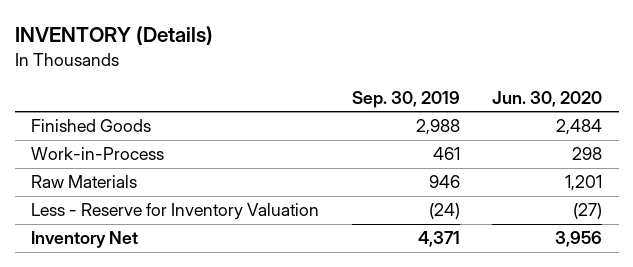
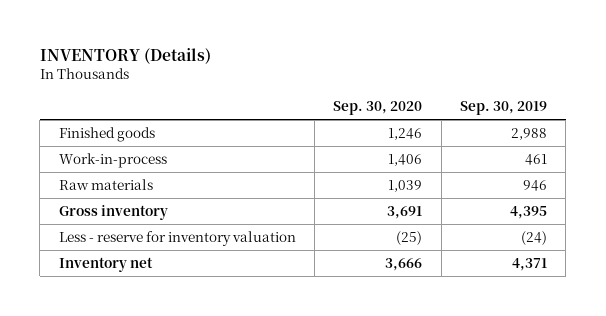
[492,90,603,107] Jun. 30, 2020 -> none
none -> [333,101,423,116] Sep. 30, 2020
[30,119,151,133] Finished Goods -> [58,127,155,143] Finished goods
[30,147,164,161] Work-in-Process -> [58,153,167,169] Work-in-process
[30,175,137,189] Raw Materials -> [58,179,153,191] Raw materials
none -> [58,205,168,221] Gross inventory
[30,203,319,221] Less - Reserve for Inventory Valuation -> [58,231,296,247] Less - reserve for inventory valuation
[30,231,138,249] Inventory Net -> [58,257,153,273] Inventory net

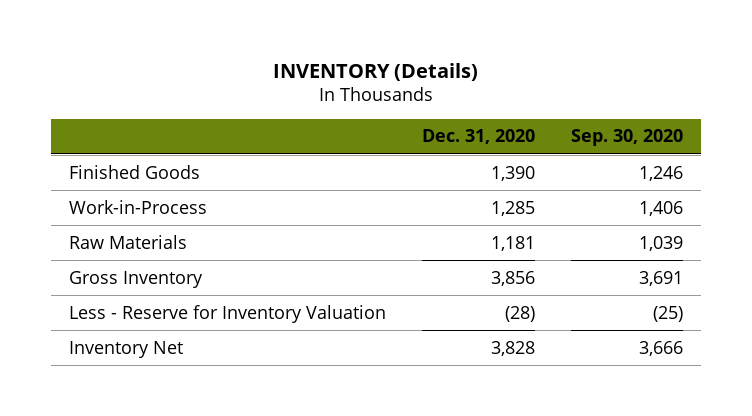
[459,101,547,116] Sep. 30, 2019 -> none
none -> [422,129,536,145] Dec. 31, 2020
[58,127,155,143] Finished goods -> [69,164,201,179] Finished Goods
[58,153,167,169] Work-in-process -> [69,199,208,214] Work-in-Process
[58,179,153,191] Raw materials -> [69,234,188,249] Raw Materials
[58,205,168,221] Gross inventory -> [69,270,204,288] Gross Inventory
[58,231,296,247] Less - reserve for inventory valuation -> [69,304,387,323] Less - Reserve for Inventory Valuation
[58,257,153,273] Inventory net -> [69,340,184,358] Inventory Net

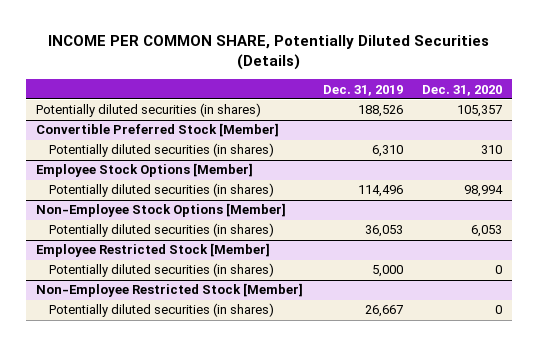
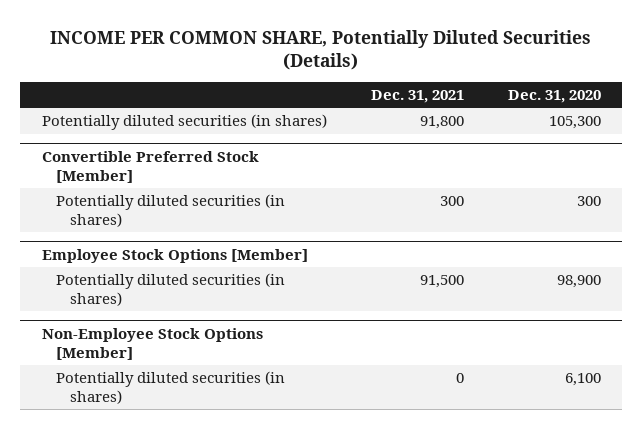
[322,84,403,96] Dec. 31, 2019 -> none
none -> [370,90,464,104] Dec. 31, 2021
[457,105,503,118] 105,357 -> [548,116,601,130] 105,300
[481,145,503,155] 310 -> [576,196,601,207] 300
[464,185,504,198] 98,994 -> [556,275,601,289] 98,900
[36,243,271,258] Employee Restricted Stock [Member] -> none
[49,263,275,278] Potentially diluted securities (in shares) -> none
[36,283,304,298] Non-Employee Restricted Stock [Member] -> none
[49,303,275,318] Potentially diluted securities (in shares) -> none
[471,225,503,238] 6,053 -> [564,373,601,387] 6,100

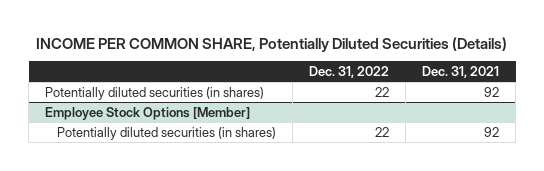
[507,90,601,104] Dec. 31, 2020 -> none
none -> [309,66,390,79] Dec. 31, 2022
[42,150,260,183] Convertible Preferred Stock [Member] -> none
[56,194,286,228] Potentially diluted securities (in shares) -> none
[419,116,464,130] 91,800 -> [484,86,500,97] 92
[42,327,264,360] Non-Employee Stock Options [Member] -> none
[56,371,286,405] Potentially diluted securities (in shares) -> none
[419,275,464,289] 91,500 -> [484,126,500,137] 92

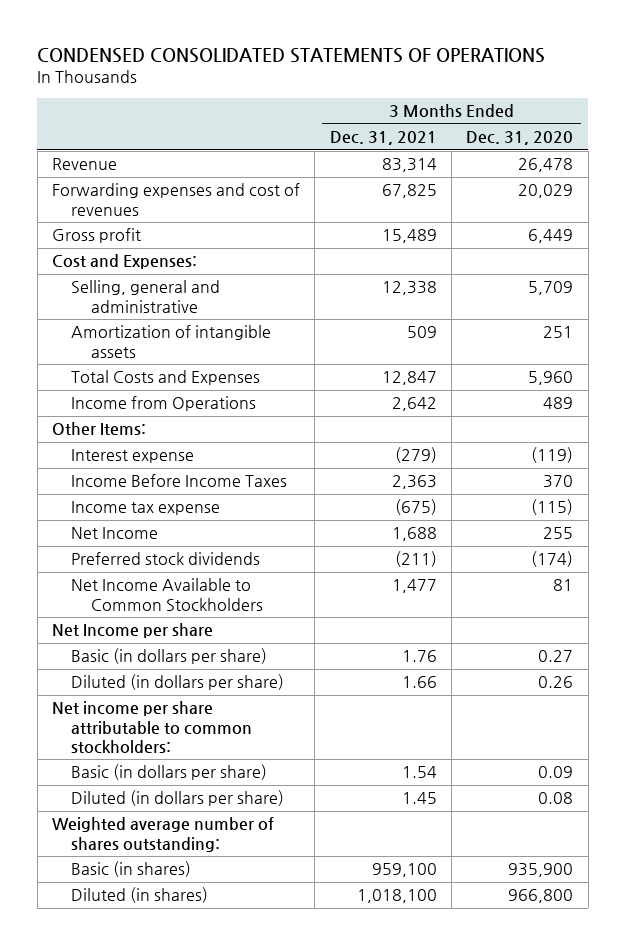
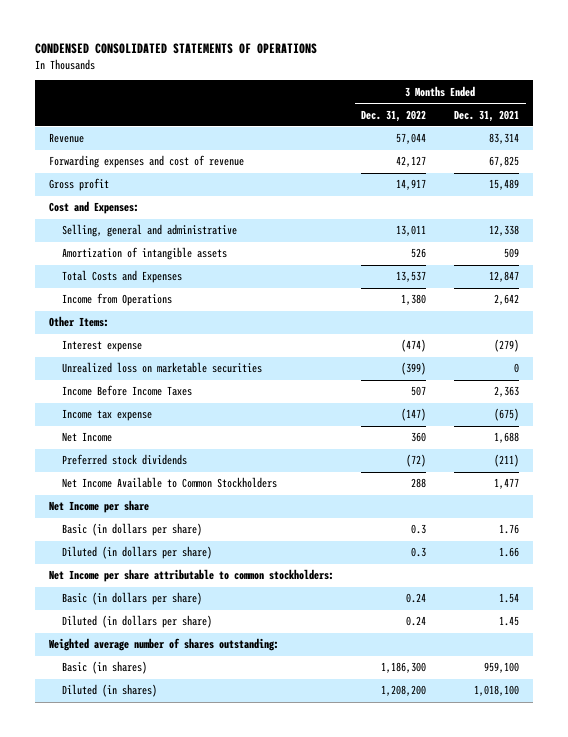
[466,131,574,146] Dec. 31, 2020 -> none
none -> [361,109,427,122] Dec. 31, 2022
[51,183,300,216] Forwarding expenses and cost of revenues -> [48,155,244,169] Forwarding expenses and cost of revenue
none -> [61,362,262,374] Unrealized loss on marketable securities
[51,701,253,754] Net income per share attributable to common stockholders: -> [48,569,334,583] Net Income per share attributable to common stockholders:

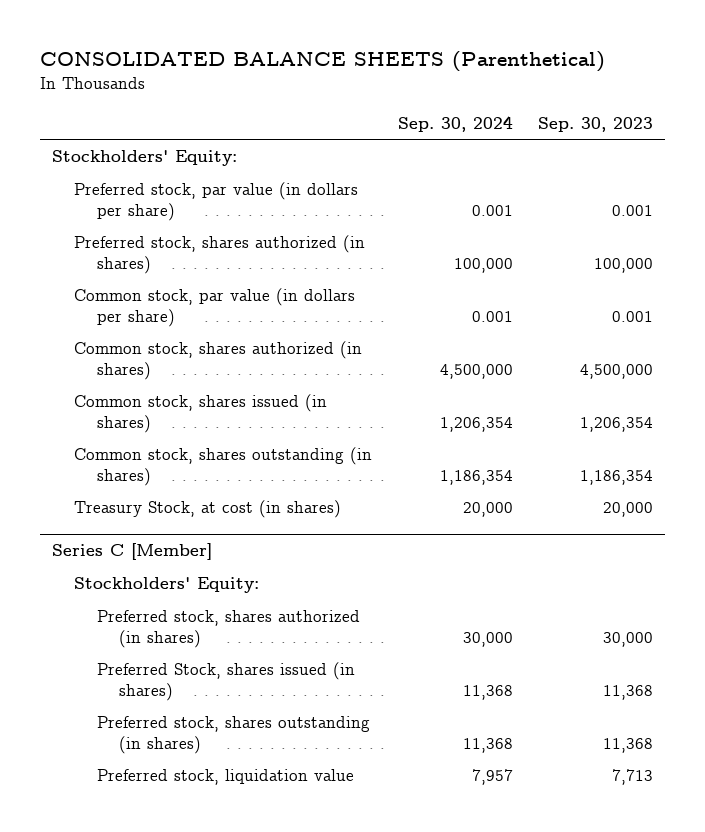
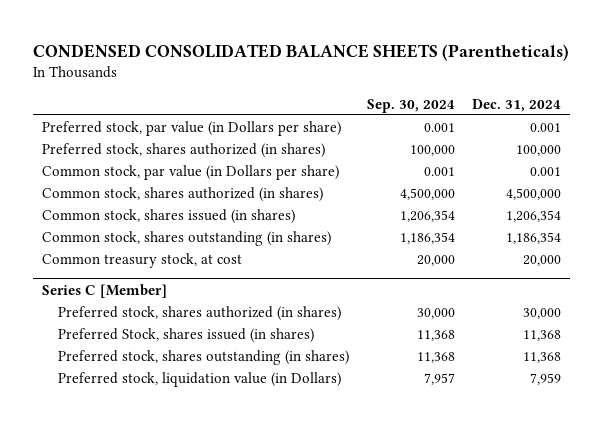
[39,51,605,73] CONSOLIDATED BALANCE SHEETS (Parenthetical) -> [33,43,570,61] CONDENSED CONSOLIDATED BALANCE SHEETS (Parentheticals)
[537,116,653,132] Sep. 30, 2023 -> none
none -> [472,98,562,112] Dec. 31, 2024
[52,150,238,167] Stockholders' Equity: -> none
[74,182,359,221] Preferred stock, par value (in dollars per share) -> [42,121,342,137] Preferred stock, par value (in Dollars per share)
[74,288,356,327] Common stock, par value (in dollars per share) -> [42,165,340,181] Common stock, par value (in Dollars per share)
[74,500,342,519] Treasury Stock, at cost (in shares) -> [42,253,243,269] Common treasury stock, at cost
[74,577,260,594] Stockholders' Equity: -> none
[96,769,354,786] Preferred stock, liquidation value -> [58,372,342,388] Preferred stock, liquidation value (in Dollars)

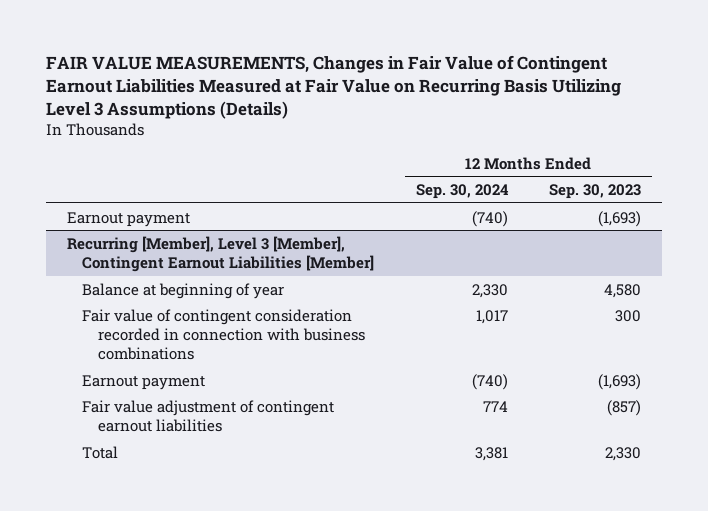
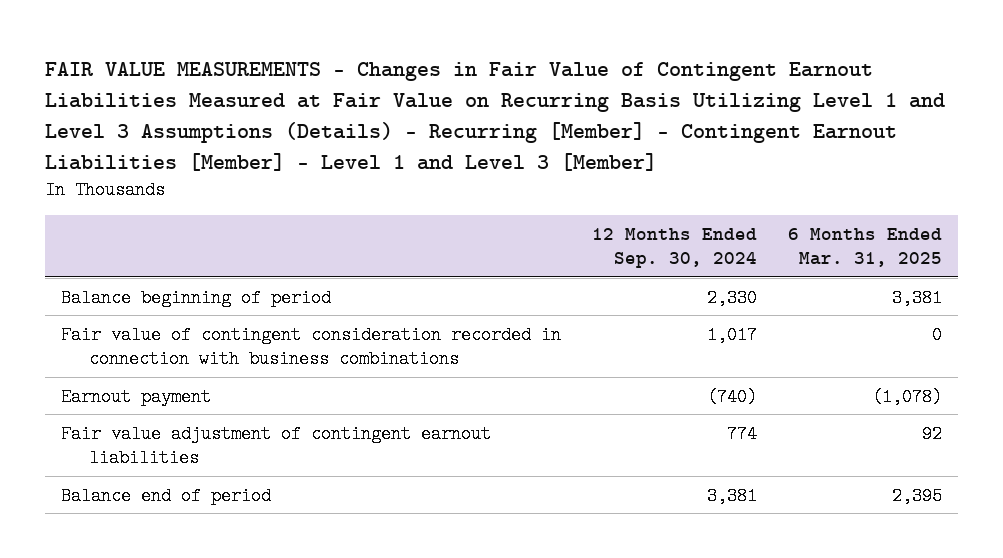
[46,55,622,120] FAIR VALUE MEASUREMENTS, Changes in Fair Value of Contingent Earnout Liabilities Measured at Fair Value on Recurring Basis Utilizing Level 3 Assumptions (Details) -> [45,62,946,171] FAIR VALUE MEASUREMENTS - Changes in Fair Value of Contingent Earnout Liabilities Measured at Fair Value on Recurring Basis Utilizing Level 1 and Level 3 Assumptions (Details) - Recurring [Member] - Contingent Earnout Liabilities [Member] - Level 1 and Level 3 [Member]
[549,183,642,199] Sep. 30, 2023 -> none
none -> [788,227,943,268] 6 Months Ended Mar. 31, 2025
[66,211,190,227] Earnout payment -> none
[66,235,375,272] Recurring [Member], Level 3 [Member], Contingent Earnout Liabilities [Member] -> none
[82,282,285,299] Balance at beginning of year -> [60,288,331,307] Balance beginning of period
[82,445,119,459] Total -> [60,486,271,505] Balance end of period

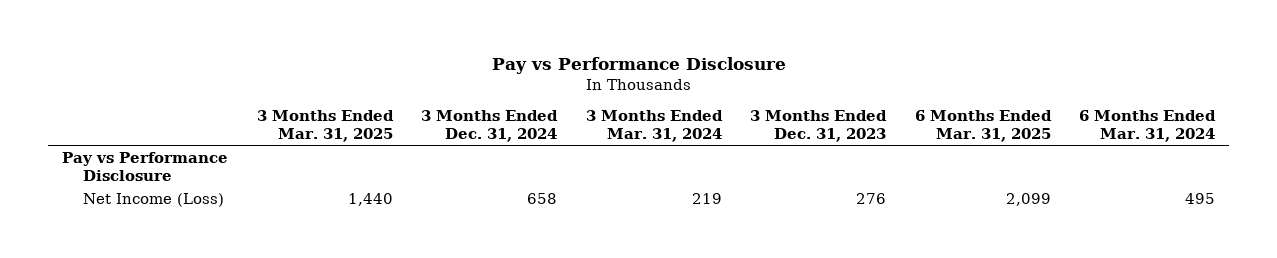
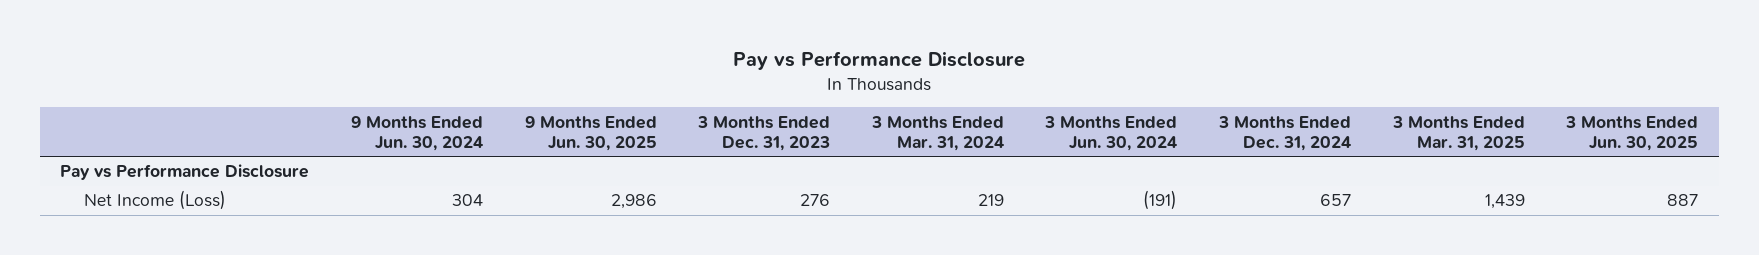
[914,109,1052,142] 6 Months Ended Mar. 31, 2025 -> none
[1079,109,1217,142] 6 Months Ended Mar. 31, 2024 -> none
none -> [350,115,483,151] 9 Months Ended Jun. 30, 2024
none -> [524,115,657,151] 9 Months Ended Jun. 30, 2025
none -> [1044,115,1178,151] 3 Months Ended Jun. 30, 2024
none -> [1565,115,1699,151] 3 Months Ended Jun. 30, 2025
[347,192,393,206] 1,440 -> [1484,194,1525,210] 1,439
[527,192,558,204] 658 -> [1319,194,1351,207] 657

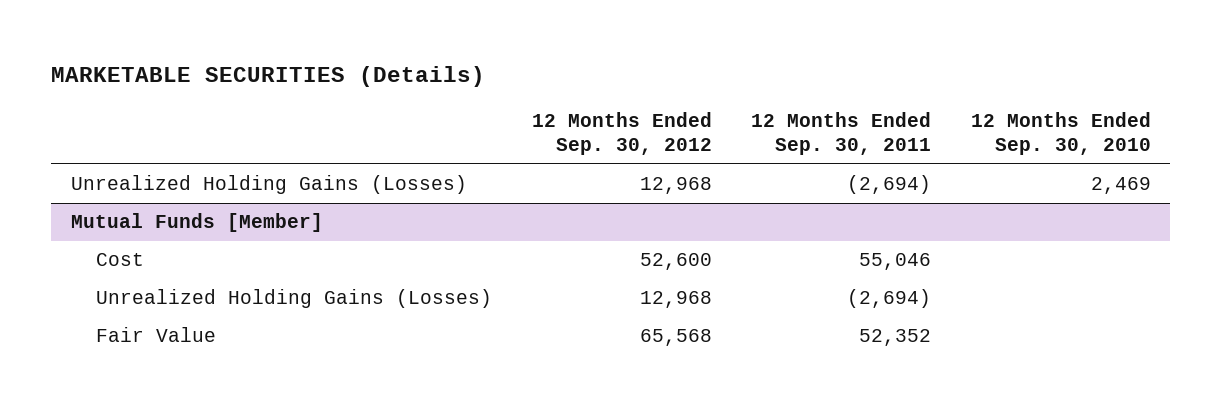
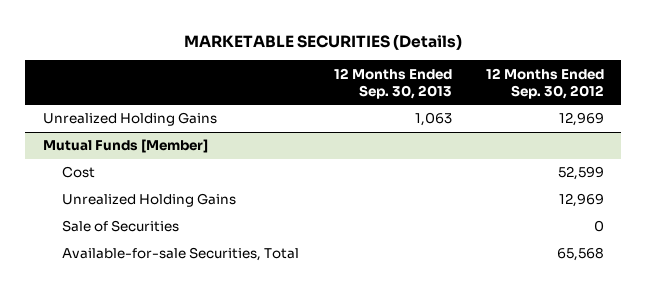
[751,111,932,156] 12 Months Ended Sep. 30, 2011 -> none
[970,111,1151,156] 12 Months Ended Sep. 30, 2010 -> none
none -> [333,67,452,99] 12 Months Ended Sep. 30, 2013
[71,175,468,195] Unrealized Holding Gains (Losses) -> [42,112,217,127] Unrealized Holding Gains
[639,177,712,195] 12,968 -> [559,112,605,127] 12,969
[639,253,712,271] 52,600 -> [558,166,605,181] 52,599
[96,289,493,309] Unrealized Holding Gains (Losses) -> [61,193,236,208] Unrealized Holding Gains
[639,291,712,309] 12,968 -> [559,193,605,208] 12,969
none -> [61,220,179,233] Sale of Securities
[96,327,217,343] Fair Value -> [61,247,299,262] Available-for-sale Securities, Total

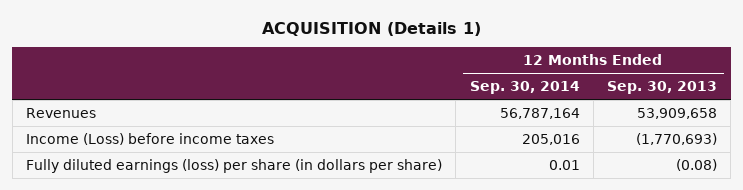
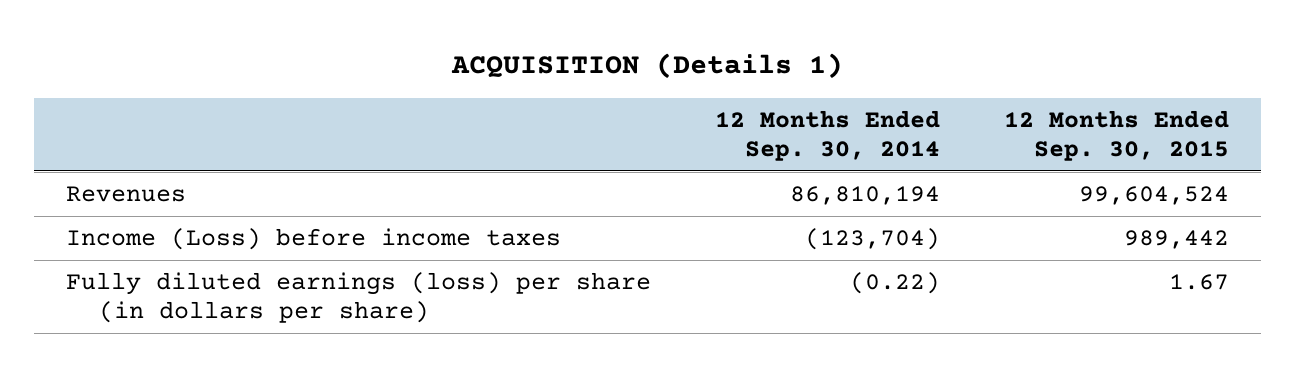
[606,81,717,95] Sep. 30, 2013 -> none
none -> [1004,109,1230,162] 12 Months Ended Sep. 30, 2015
[499,107,580,119] 56,787,164 -> [790,186,941,206] 86,810,194
[521,133,580,145] 205,016 -> [805,228,941,251] (123,704)
[548,159,580,170] 0.01 -> [850,272,941,295] (0.22)

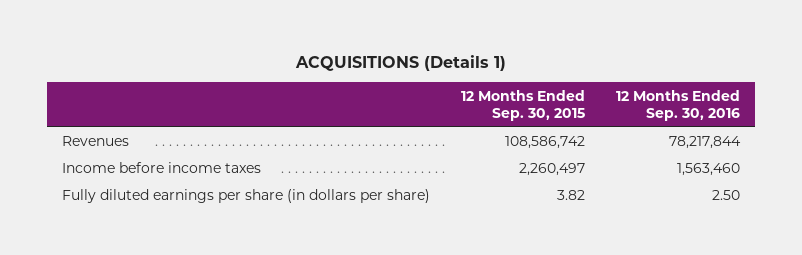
[450,52,843,79] ACQUISITION (Details 1) -> [294,55,506,72] ACQUISITIONS (Details 1)
[715,109,941,162] 12 Months Ended Sep. 30, 2014 -> none
none -> [615,89,740,121] 12 Months Ended Sep. 30, 2016
[1079,186,1230,206] 99,604,524 -> [504,135,585,149] 108,586,742
[65,228,561,251] Income (Loss) before income taxes -> [61,161,261,173] Income before income taxes
[1124,230,1230,250] 989,442 -> [518,162,585,176] 2,260,497
[65,272,651,324] Fully diluted earnings (loss) per share (in dollars per share) -> [61,188,430,203] Fully diluted earnings per share (in dollars per share)
[1169,274,1230,291] 1.67 -> [556,189,585,200] 3.82

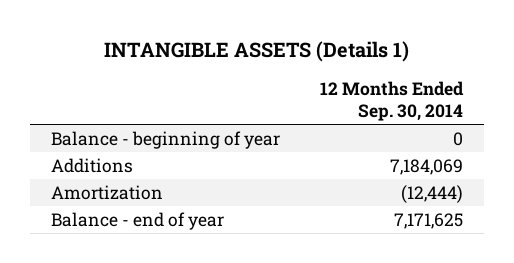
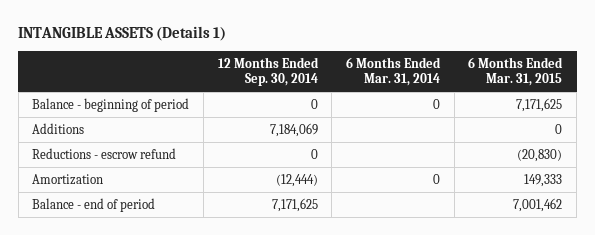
none -> [346,56,442,87] 6 Months Ended Mar. 31, 2014
none -> [468,56,564,87] 6 Months Ended Mar. 31, 2015
[50,131,280,150] Balance - beginning of year -> [32,97,190,112] Balance - beginning of period
none -> [32,147,177,159] Reductions - escrow refund
[50,212,224,231] Balance - end of year -> [32,197,156,212] Balance - end of period

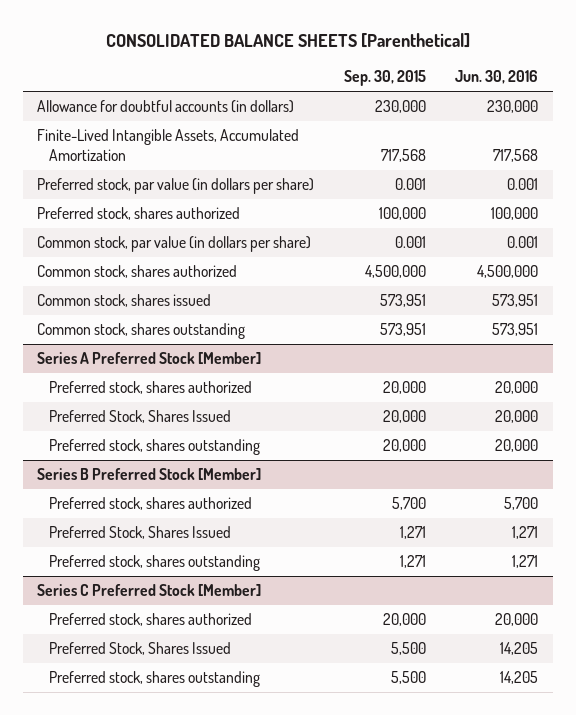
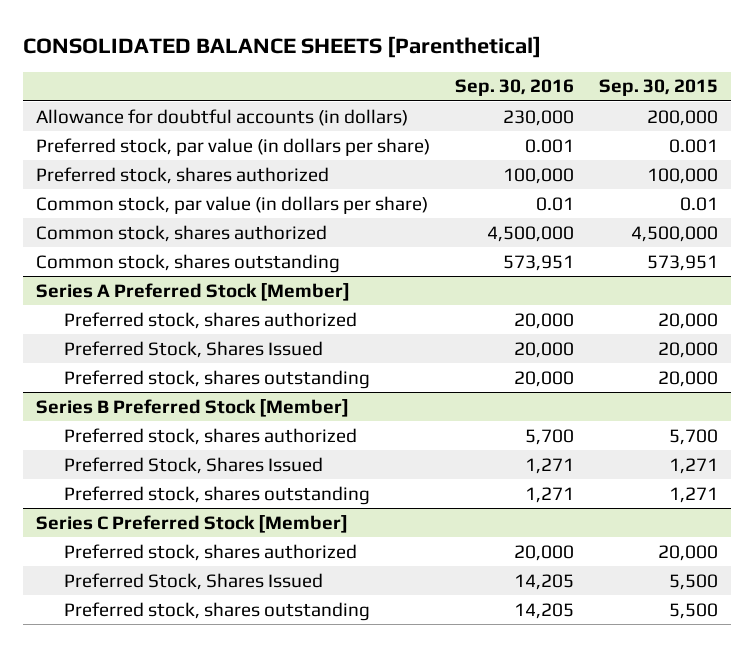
[455,70,539,85] Jun. 30, 2016 -> none
none -> [454,79,574,97] Sep. 30, 2016
[37,129,300,161] Finite-Lived Intangible Assets, Accumulated Amortization -> none
[374,100,426,114] 230,000 -> [646,109,718,126] 200,000
[394,236,426,249] 0.001 -> [679,196,718,211] 0.01
[37,294,212,308] Common stock, shares issued -> none

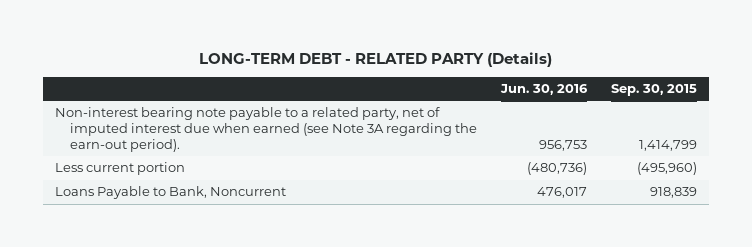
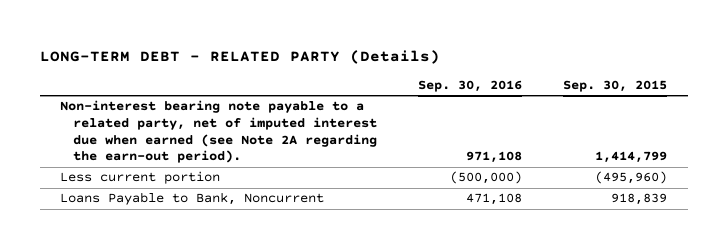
[499,84,588,96] Jun. 30, 2016 -> none
none -> [418,80,523,93] Sep. 30, 2016
[55,107,477,152] Non-interest bearing note payable to a related party, net of imputed interest due when earned (see Note 3A regarding the earn-out period). -> [60,100,378,164] Non-interest bearing note payable to a related party, net of imputed interest due when earned (see Note 2A regarding the earn-out period).

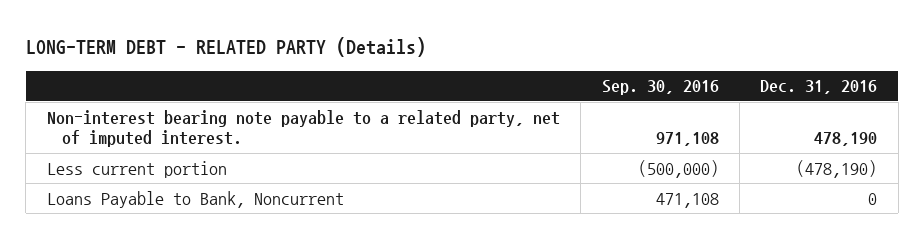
[563,80,668,93] Sep. 30, 2015 -> none
none -> [760,80,878,95] Dec. 31, 2016
[60,100,378,164] Non-interest bearing note payable to a related party, net of imputed interest due when earned (see Note 2A regarding the earn-out period). -> [46,109,560,148] Non-interest bearing note payable to a related party, net of imputed interest.

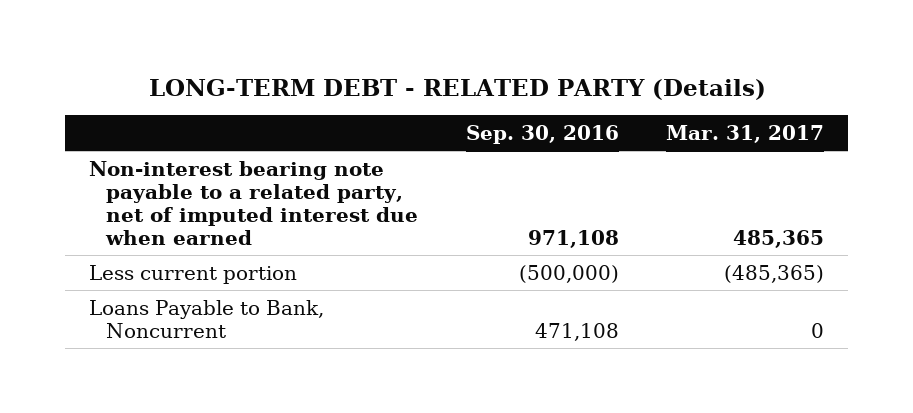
[760,80,878,95] Dec. 31, 2016 -> none
none -> [666,125,825,144] Mar. 31, 2017
[46,109,560,148] Non-interest bearing note payable to a related party, net of imputed interest. -> [89,160,419,246] Non-interest bearing note payable to a related party, net of imputed interest due when earned

